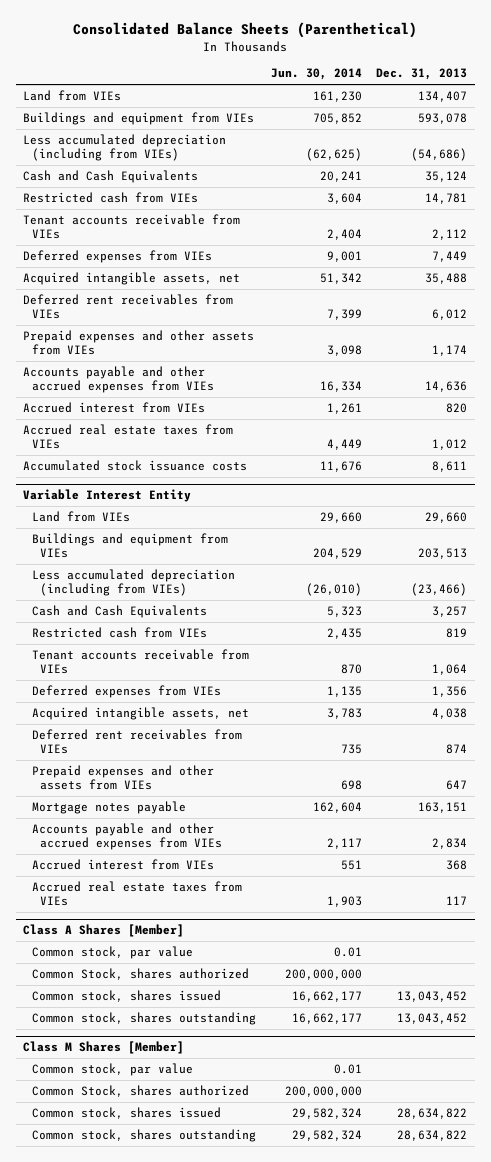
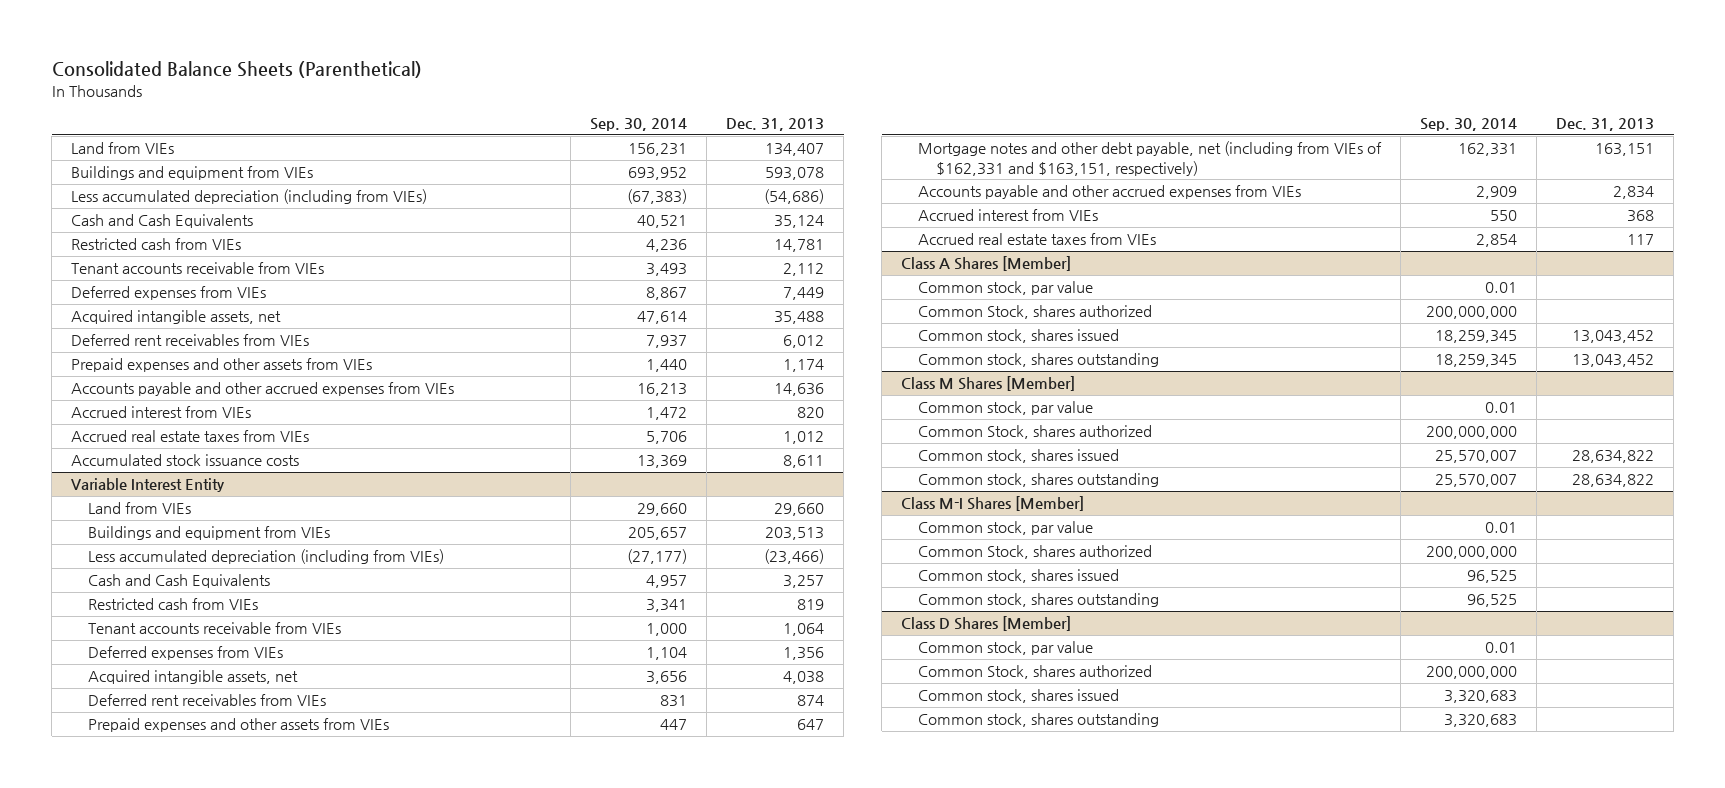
[270,68,362,81] Jun. 30, 2014 -> none
none -> [590,118,688,132] Sep. 30, 2014
[31,800,186,814] Mortgage notes payable -> [918,141,1383,176] Mortgage notes and other debt payable, net (including from VIEs of $162,331 and $163,151, respectively)
none -> [901,496,1085,512] Class M-I Shares [Member]
none -> [918,521,1094,536] Common stock, par value
none -> [918,545,1153,560] Common Stock, shares authorized
none -> [918,569,1120,584] Common stock, shares issued
none -> [918,593,1160,608] Common stock, shares outstanding
none -> [901,616,1072,632] Class D Shares [Member]
none -> [918,641,1094,656] Common stock, par value
none -> [918,665,1153,680] Common Stock, shares authorized
none -> [918,689,1120,704] Common stock, shares issued
none -> [918,713,1160,728] Common stock, shares outstanding

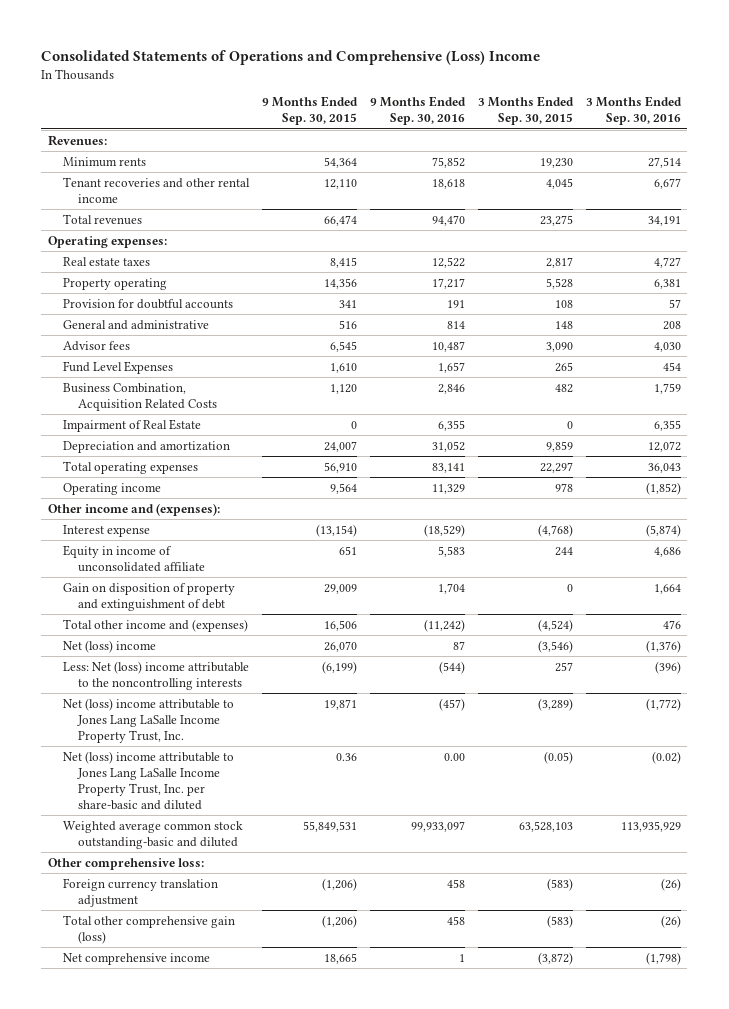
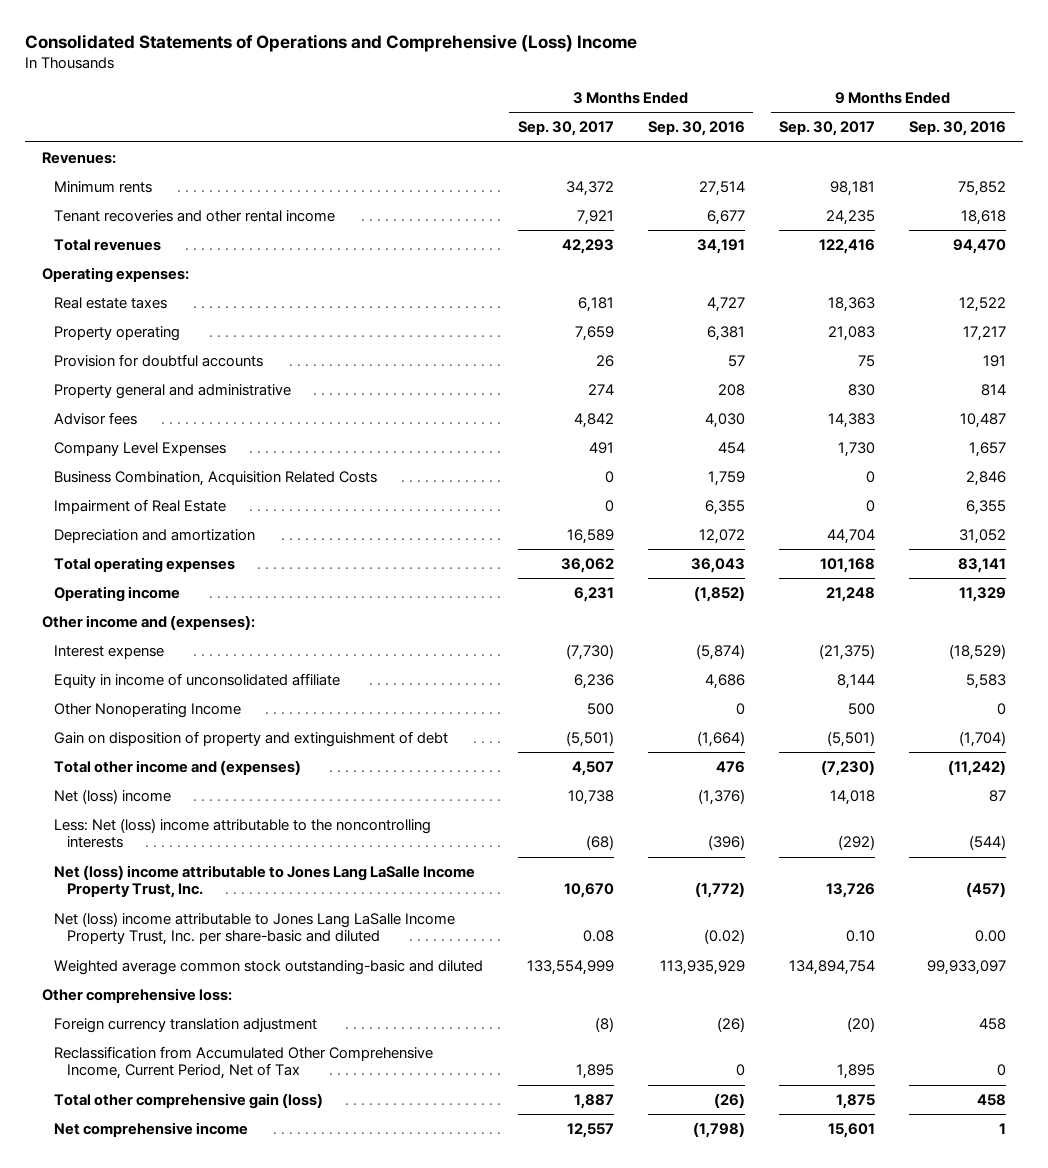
[261,96,358,126] 9 Months Ended Sep. 30, 2015 -> none
[477,96,574,126] 3 Months Ended Sep. 30, 2015 -> none
none -> [517,121,614,137] Sep. 30, 2017
none -> [779,121,876,137] Sep. 30, 2017
[62,319,209,330] General and administrative -> [54,383,292,399] Property general and administrative
[62,360,173,374] Fund Level Expenses -> [54,441,227,456] Company Level Expenses
none -> [54,702,242,718] Other Nonoperating Income
[437,582,465,594] 1,704 -> [959,730,1007,747] (1,704)
[653,583,681,594] 1,664 -> [696,730,745,747] (1,664)
none -> [54,1045,434,1080] Reclassification from Accumulated Other Comprehensive Income, Current Period, Net of Tax

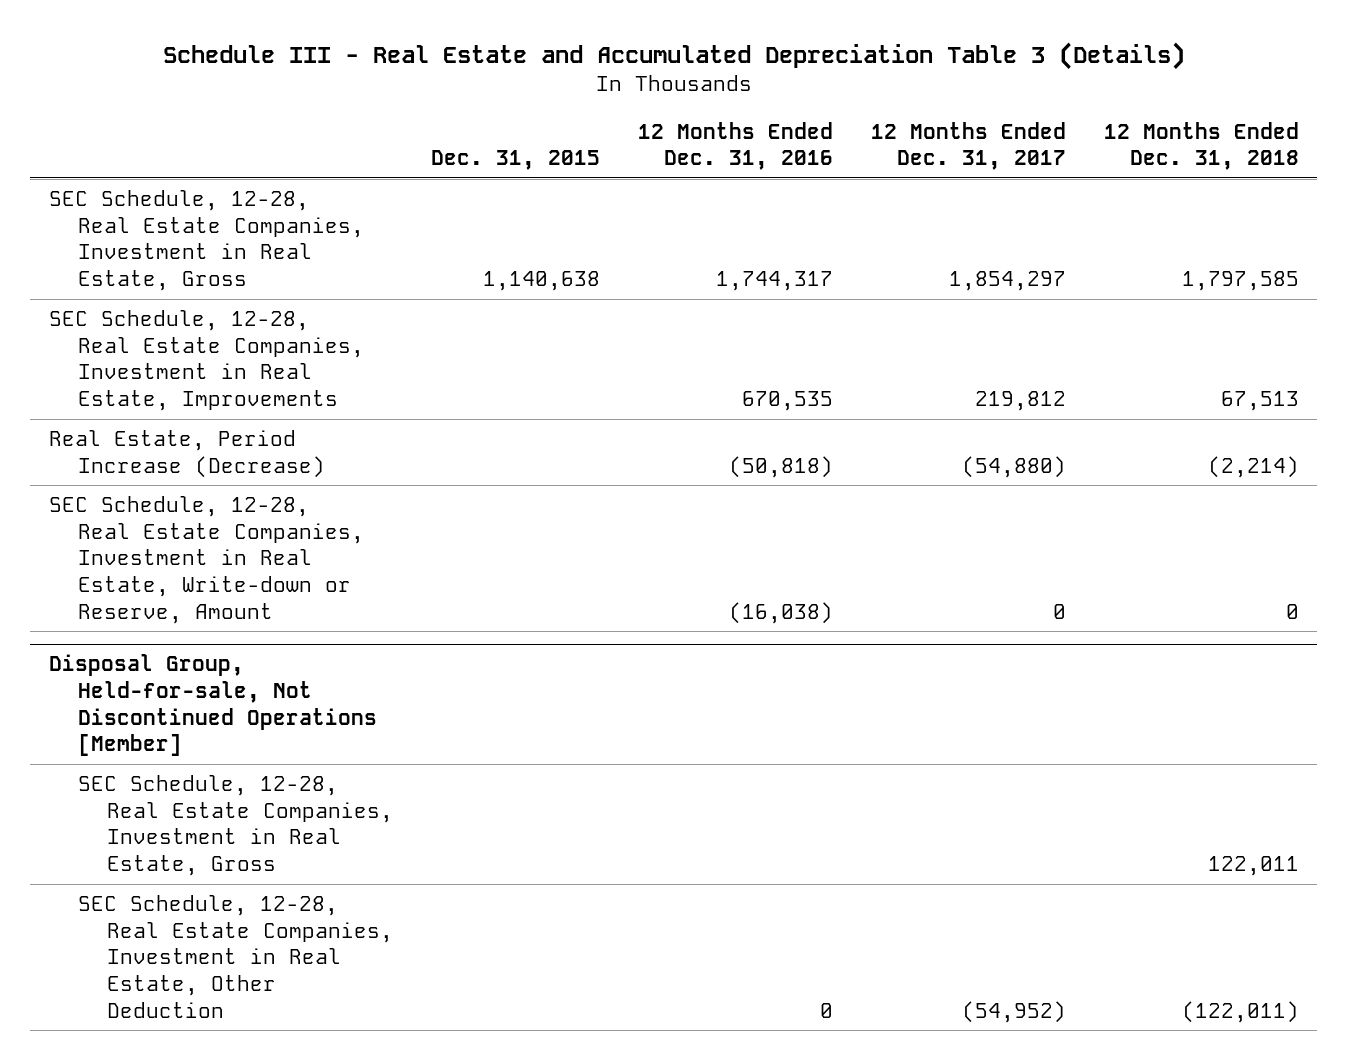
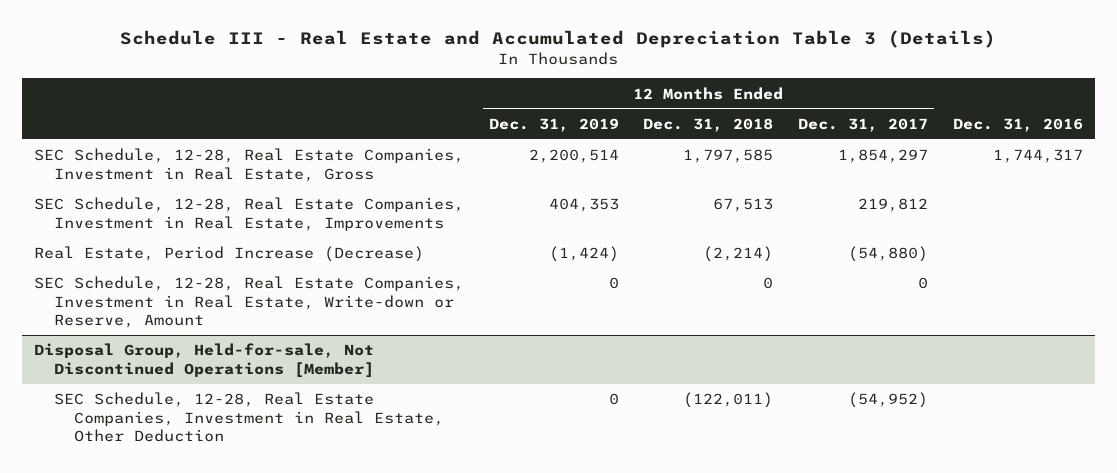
[431,150,601,171] Dec. 31, 2015 -> none
[637,121,833,171] 12 Months Ended Dec. 31, 2016 -> none
none -> [488,117,619,132] Dec. 31, 2019
none -> [952,117,1083,132] Dec. 31, 2016
[78,775,394,877] SEC Schedule, 12-28, Real Estate Companies, Investment in Real Estate, Gross -> none

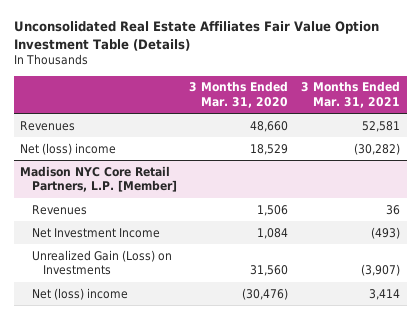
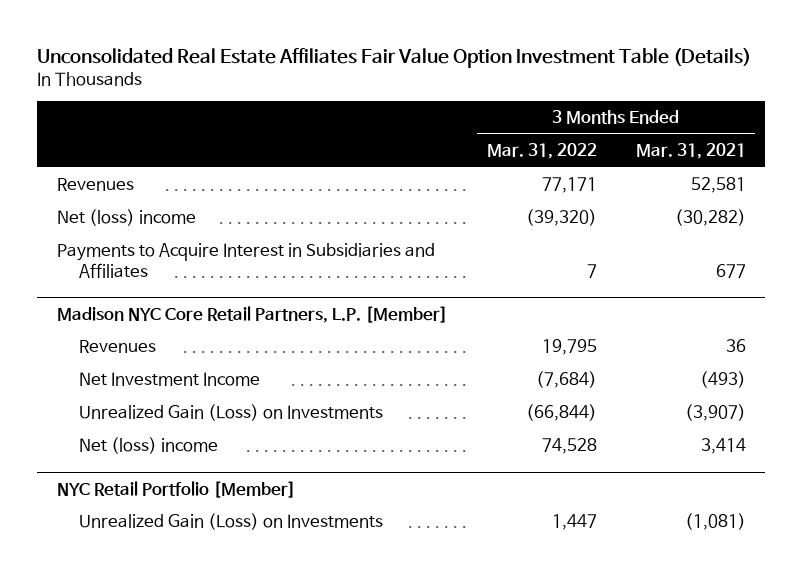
[189,81,289,108] 3 Months Ended Mar. 31, 2020 -> none
none -> [486,143,597,160] Mar. 31, 2022
none -> [56,243,435,278] Payments to Acquire Interest in Subsidiaries and Affiliates
none -> [56,480,296,498] NYC Retail Portfolio [Member]
none -> [79,513,384,531] Unrealized Gain (Loss) on Investments

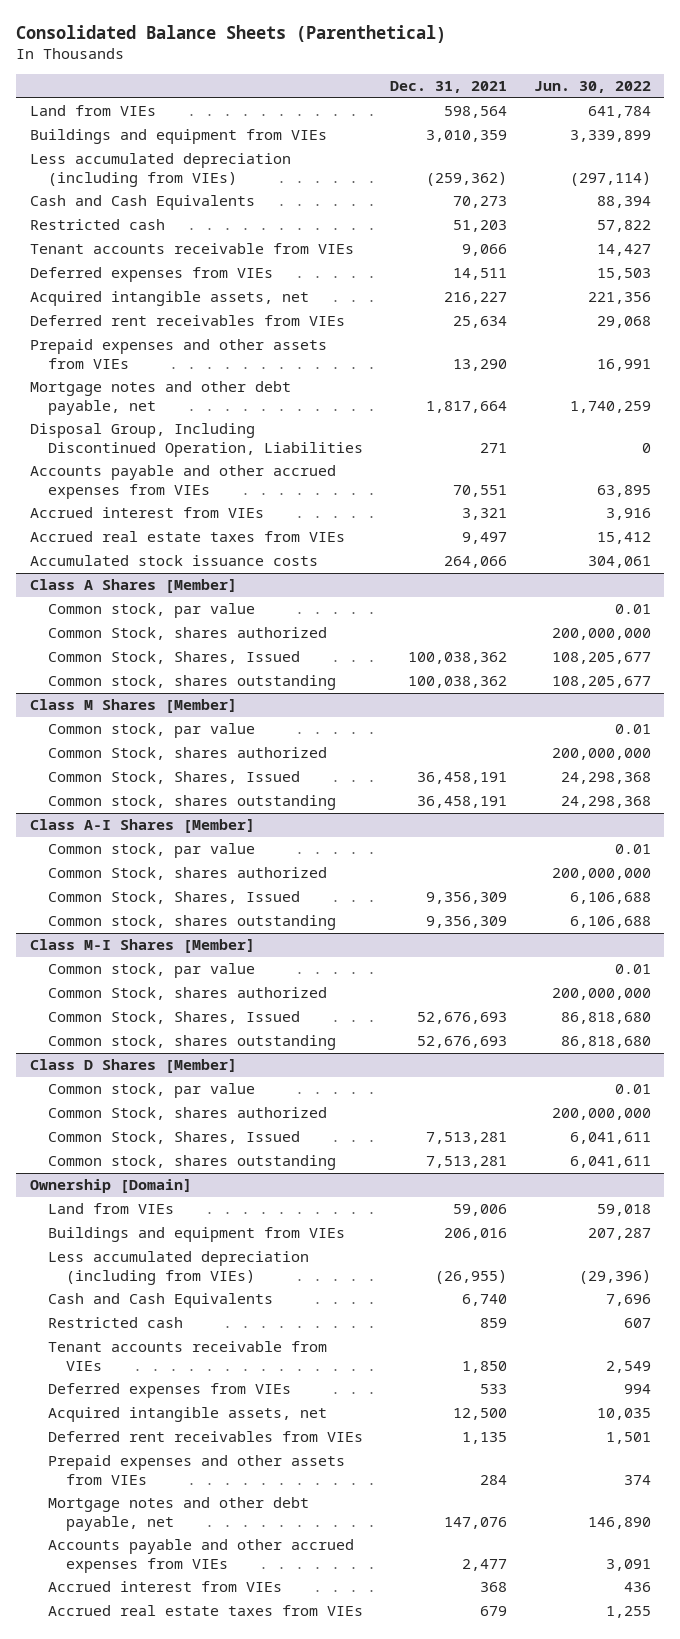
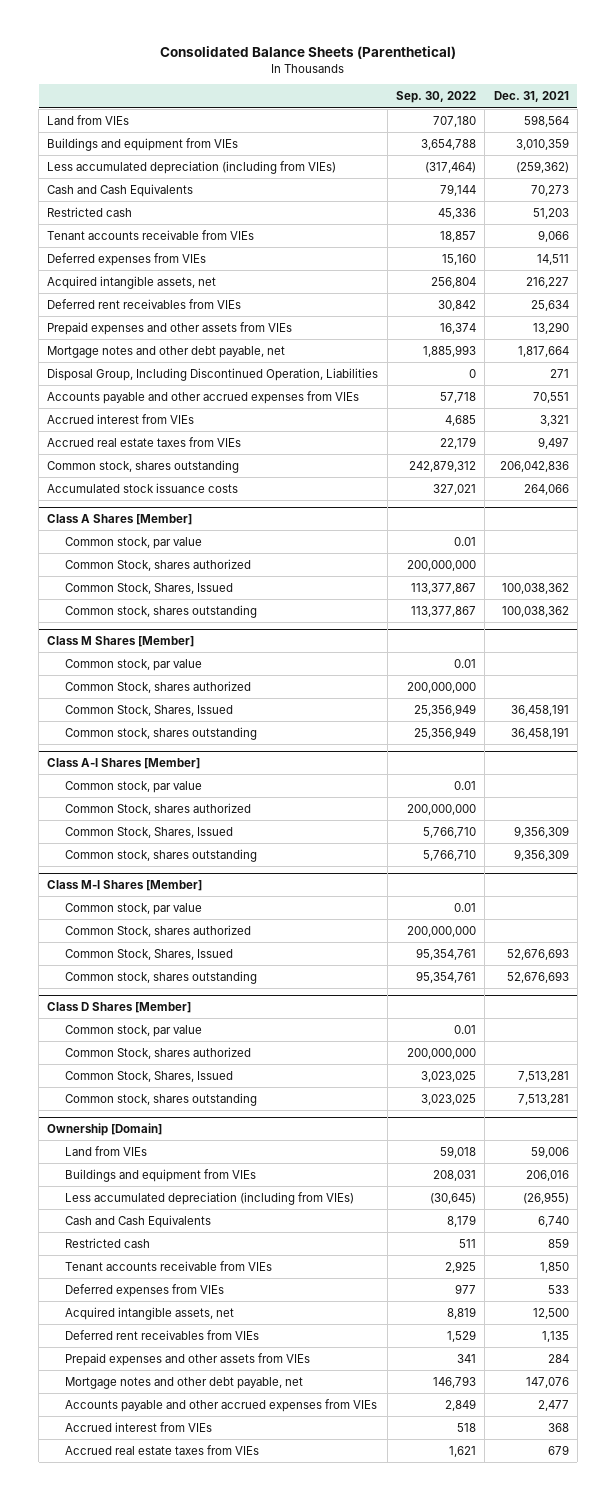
[533,81,651,94] Jun. 30, 2022 -> none
none -> [395,91,476,104] Sep. 30, 2022
none -> [47,459,240,473] Common stock, shares outstanding

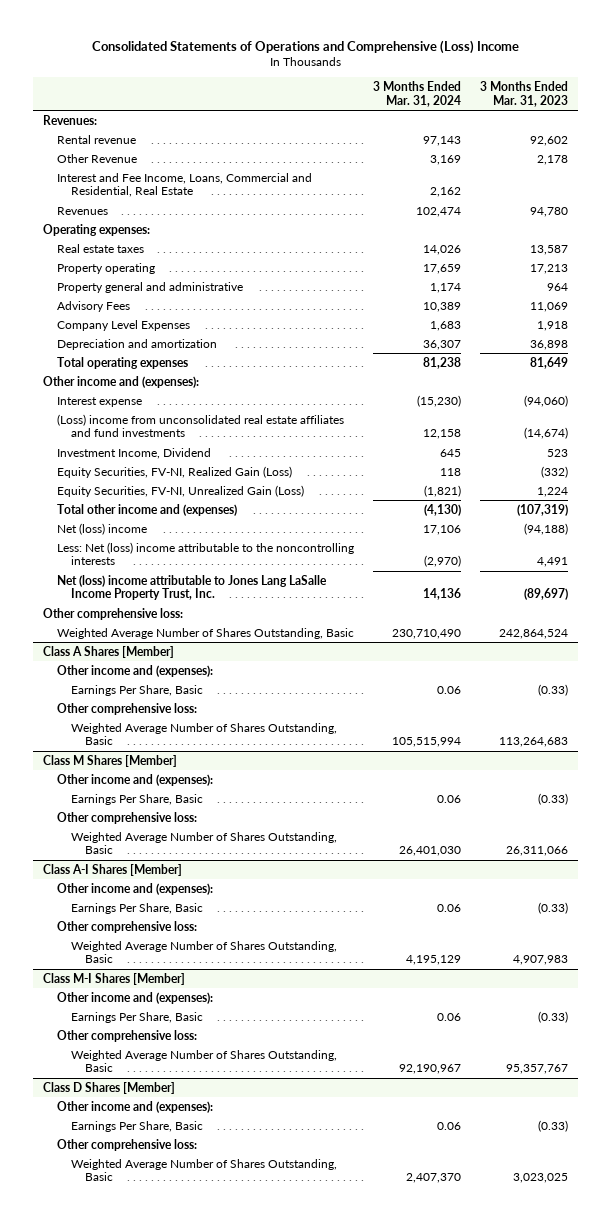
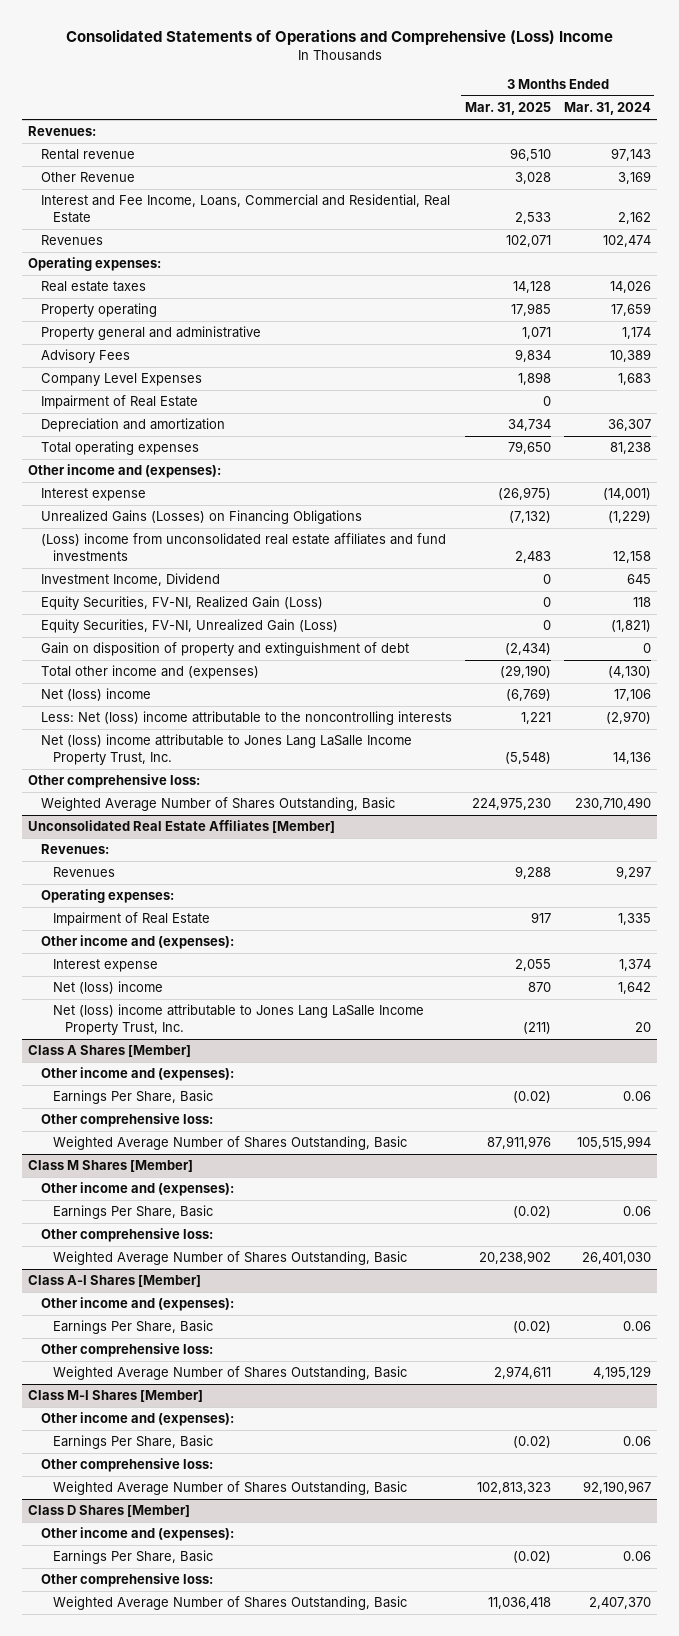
[480,81,569,107] 3 Months Ended Mar. 31, 2023 -> none
none -> [464,102,551,116] Mar. 31, 2025
none -> [40,395,198,410] Impairment of Real Estate
[417,394,462,407] (15,230) -> [602,488,651,501] (14,001)
none -> [40,510,362,525] Unrealized Gains (Losses) on Financing Obligations
none -> [40,642,409,657] Gain on disposition of property and extinguishment of debt
none -> [28,820,336,834] Unconsolidated Real Estate Affiliates [Member]
none -> [40,844,109,855] Revenues:
none -> [52,867,115,878] Revenues
none -> [40,889,174,904] Operating expenses:
none -> [52,912,210,927] Impairment of Real Estate
none -> [40,935,234,950] Other income and (expenses):
none -> [52,959,158,973] Interest expense
none -> [52,981,163,995] Net (loss) income
none -> [52,1004,424,1035] Net (loss) income attributable to Jones Lang LaSalle Income Property Trust, Inc.

